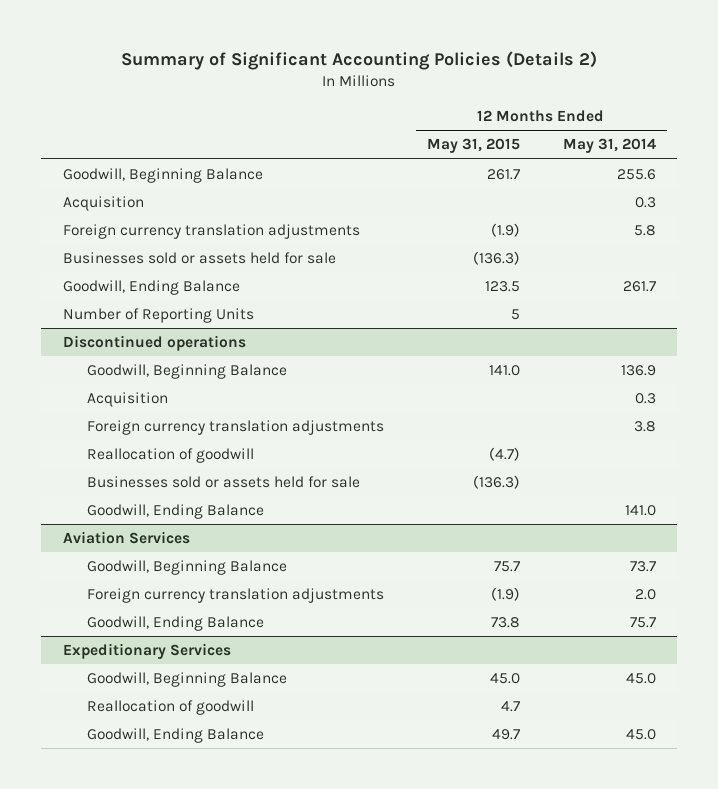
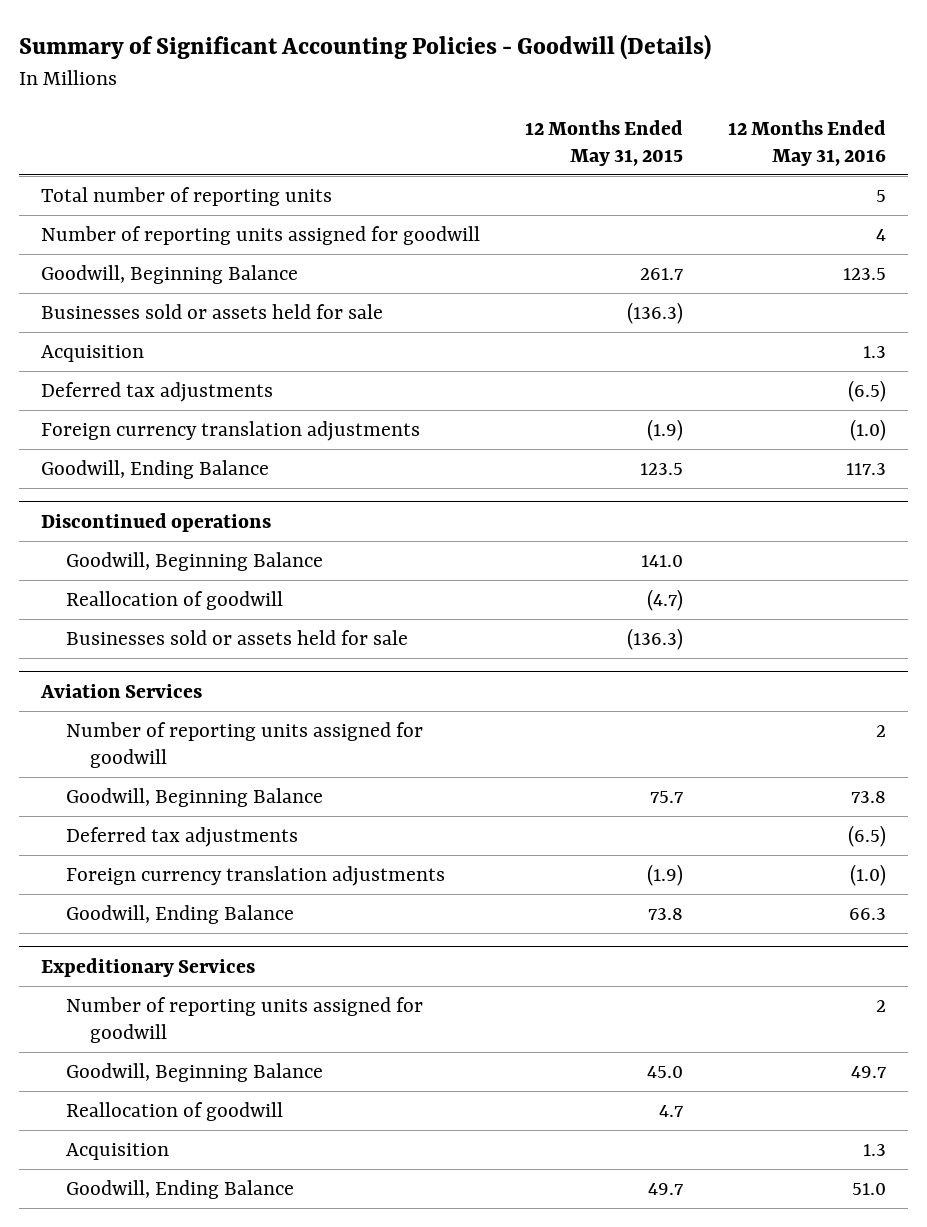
[121,51,598,71] Summary of Significant Accounting Policies (Details 2) -> [18,34,711,61] Summary of Significant Accounting Policies - Goodwill (Details)
[562,138,656,154] May 31, 2014 -> none
none -> [727,119,886,166] 12 Months Ended May 31, 2016
none -> [40,187,332,207] Total number of reporting units
none -> [40,226,480,246] Number of reporting units assigned for goodwill
[62,252,336,265] Businesses sold or assets held for sale -> [40,304,383,320] Businesses sold or assets held for sale
none -> [40,382,273,403] Deferred tax adjustments
[62,308,254,324] Number of Reporting Units -> none
[86,392,168,408] Acquisition -> none
[86,420,384,436] Foreign currency translation adjustments -> none
[86,504,264,520] Goodwill, Ending Balance -> none
none -> [65,722,423,769] Number of reporting units assigned for goodwill
none -> [65,827,298,848] Deferred tax adjustments
none -> [65,997,423,1044] Number of reporting units assigned for goodwill
none -> [65,1143,169,1161] Acquisition

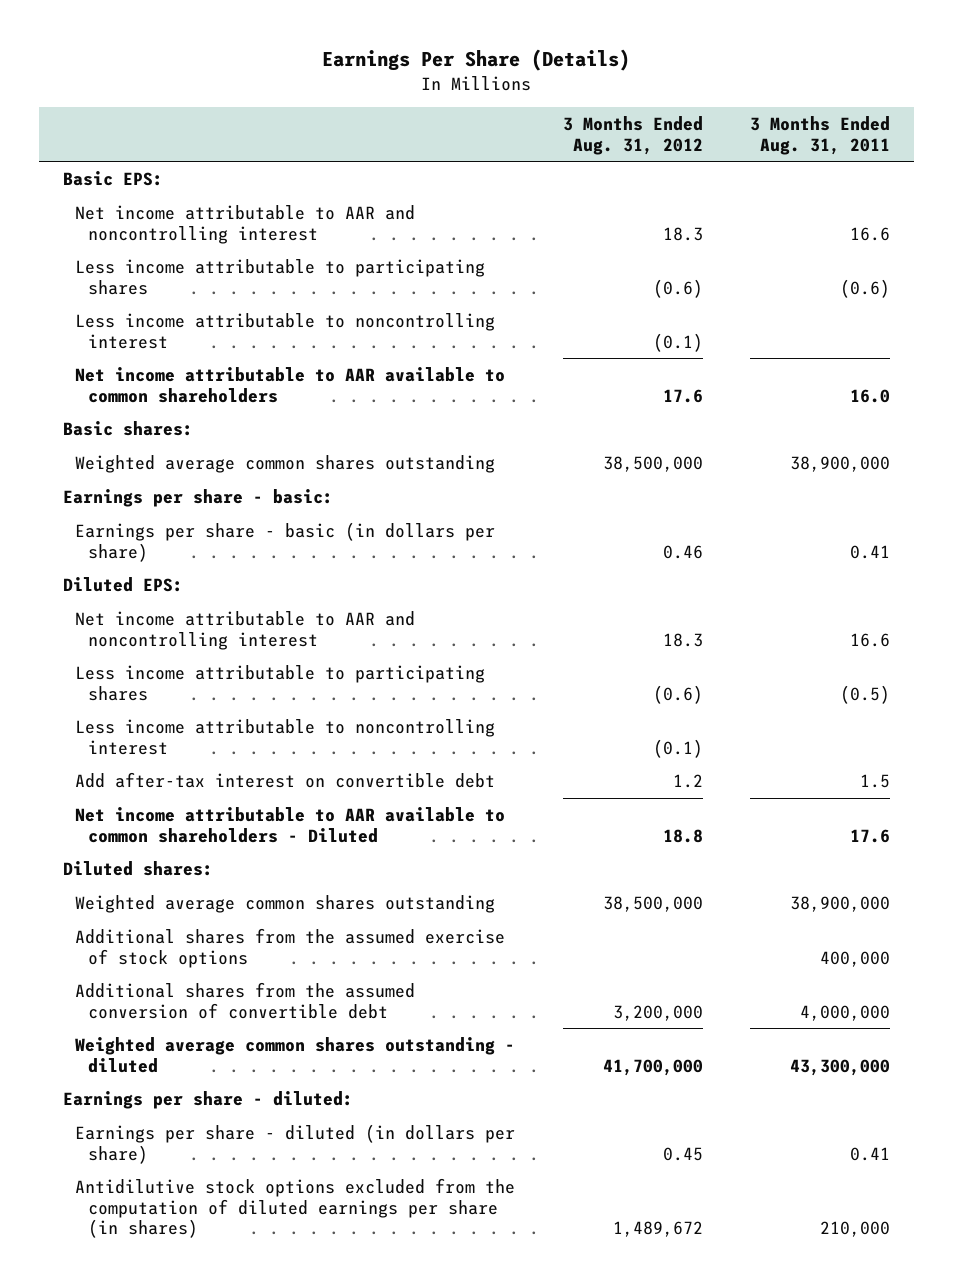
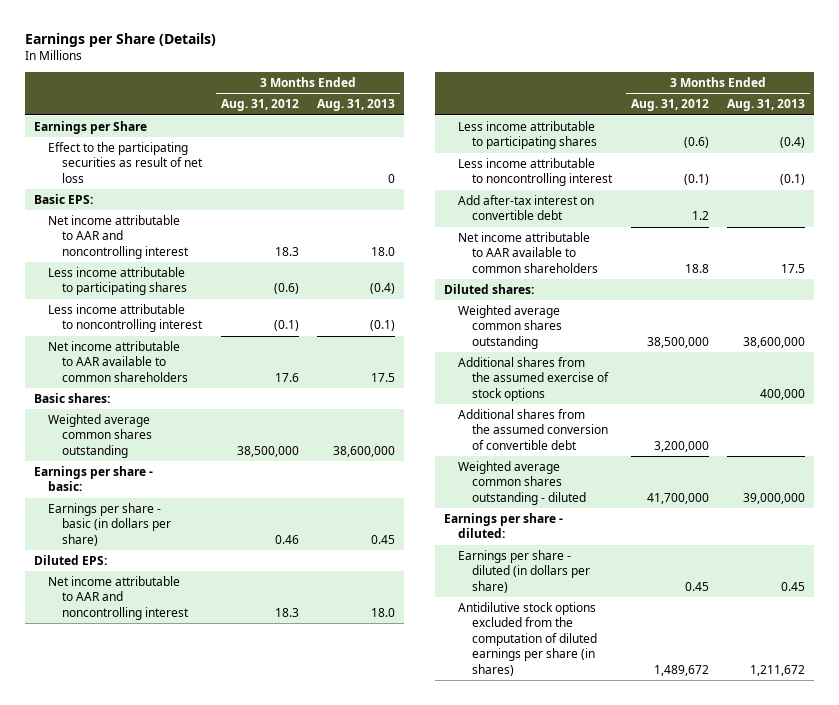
[322,49,631,72] Earnings Per Share (Details) -> [24,32,216,47] Earnings per Share (Details)
[750,115,891,155] 3 Months Ended Aug. 31, 2011 -> none
none -> [317,99,396,112] Aug. 31, 2013
none -> [33,120,147,134] Earnings per Share
none -> [48,141,204,183] Effect to the participating securities as result of net loss
[75,806,506,843] Net income attributable to AAR available to common shareholders - Diluted -> [458,231,599,273] Net income attributable to AAR available to common shareholders

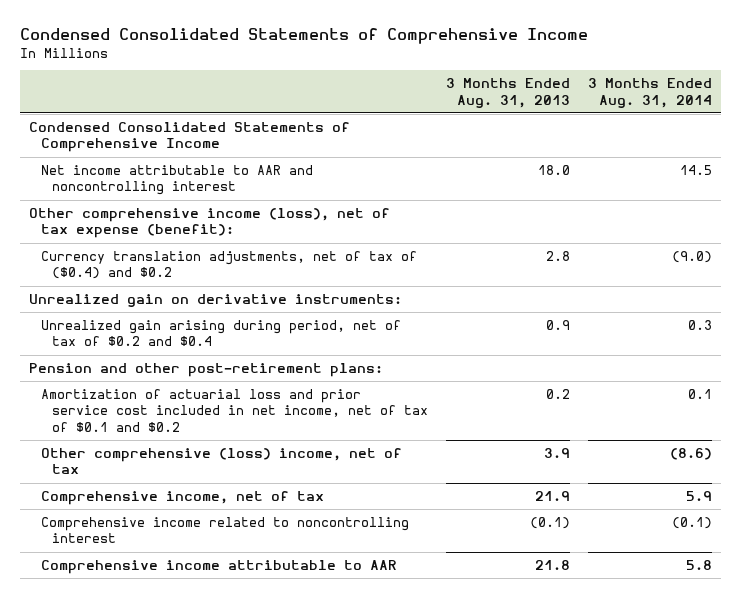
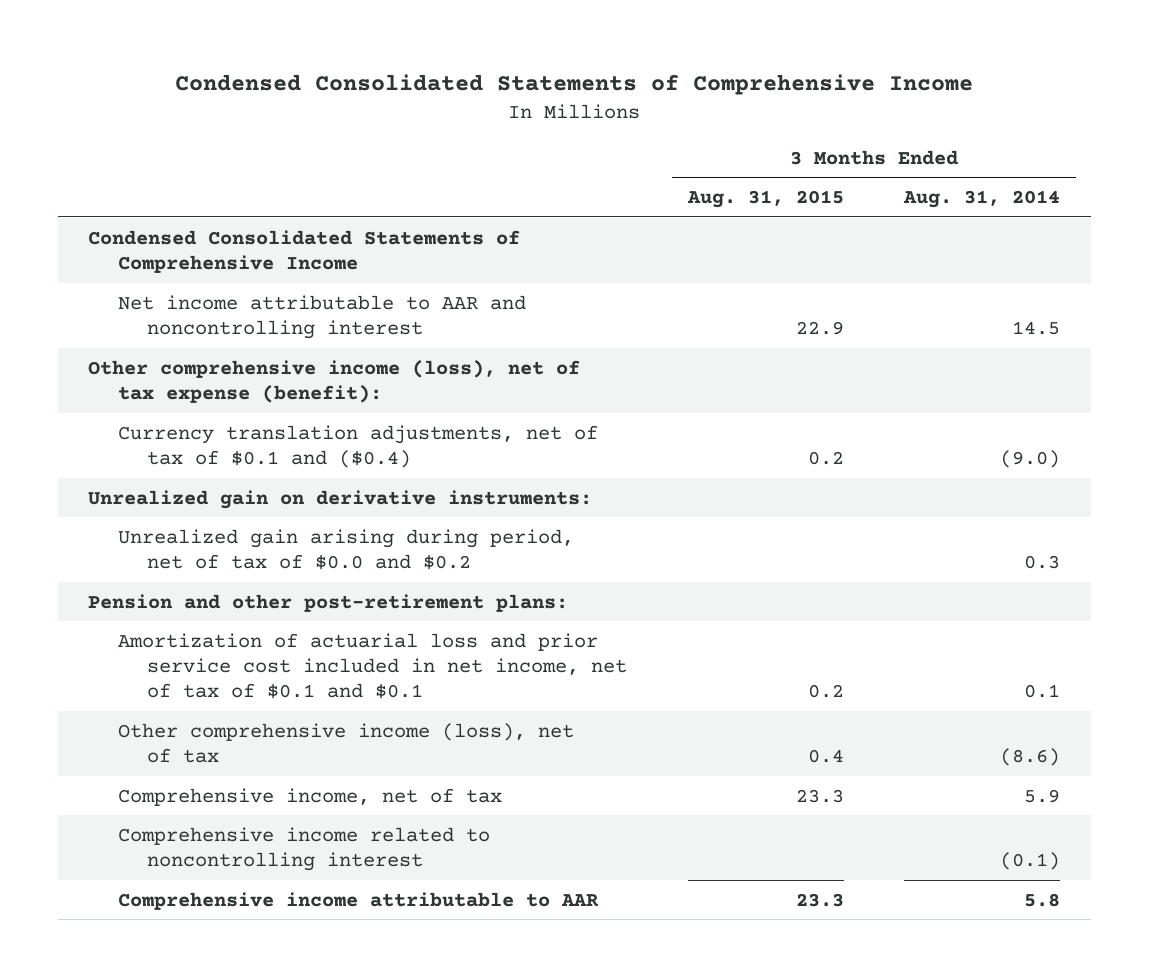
[446,78,571,108] 3 Months Ended Aug. 31, 2013 -> none
none -> [686,190,844,209] Aug. 31, 2015
[40,251,417,280] Currency translation adjustments, net of tax of ($0.4) and $0.2 -> [117,424,598,468] Currency translation adjustments, net of tax of $0.1 and ($0.4)
[40,320,401,347] Unrealized gain arising during period, net of tax of $0.2 and $0.4 -> [117,528,574,570] Unrealized gain arising during period, net of tax of $0.0 and $0.2
[40,389,429,432] Amortization of actuarial loss and prior service cost included in net income, net of tax of $0.1 and $0.2 -> [117,632,627,700] Amortization of actuarial loss and prior service cost included in net income, net of tax of $0.1 and $0.1
[40,448,402,475] Other comprehensive (loss) income, net of tax -> [117,722,574,763] Other comprehensive income (loss), net of tax

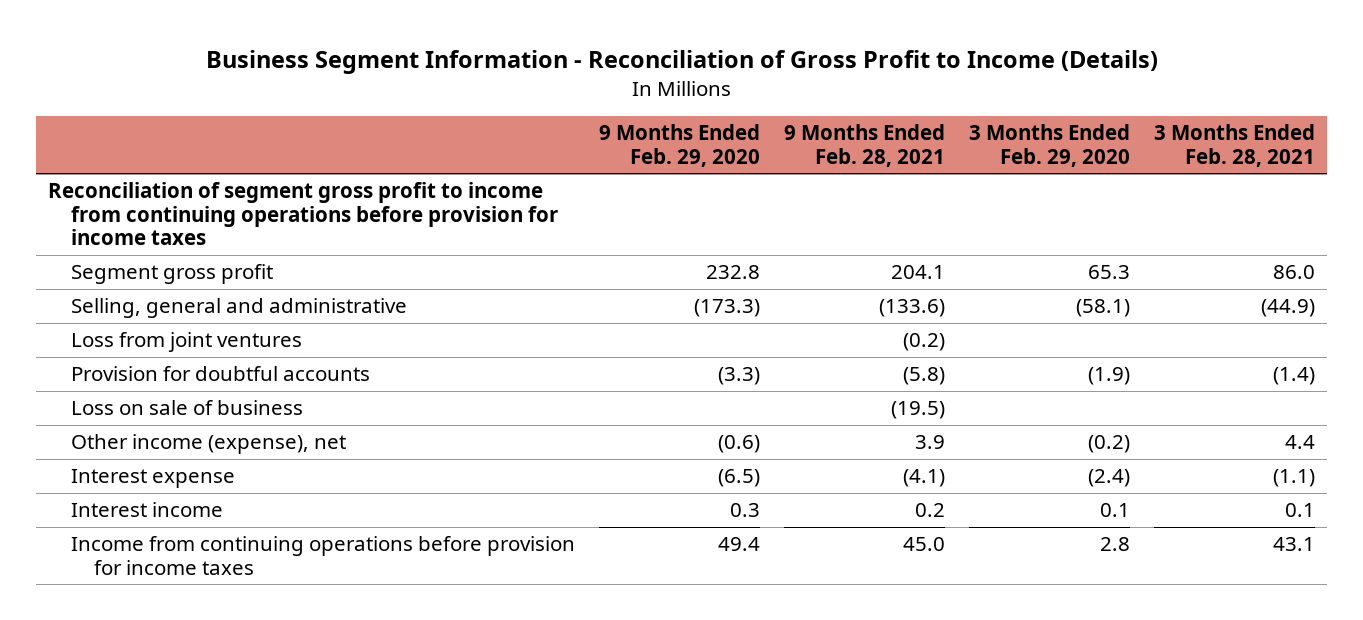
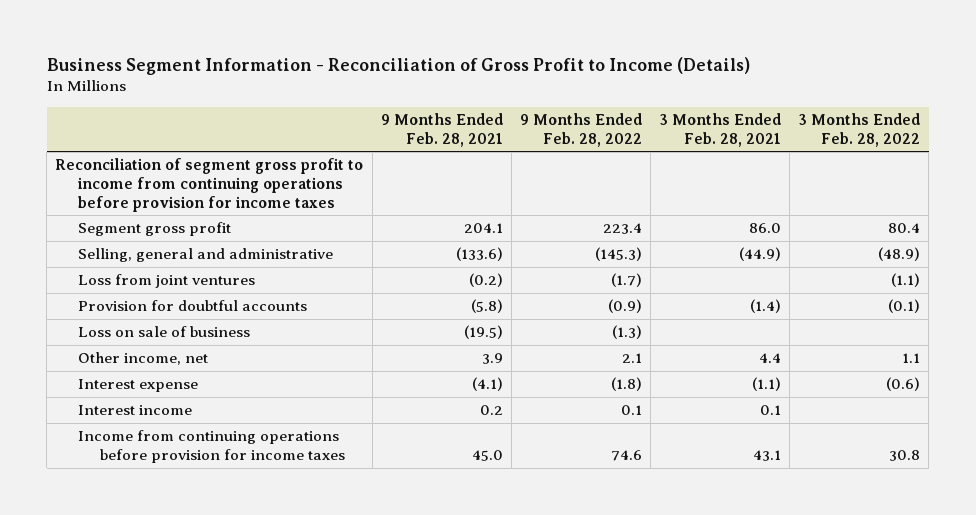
[598,124,760,167] 9 Months Ended Feb. 29, 2020 -> none
[968,124,1130,167] 3 Months Ended Feb. 29, 2020 -> none
none -> [519,112,642,147] 9 Months Ended Feb. 28, 2022
none -> [798,112,921,147] 3 Months Ended Feb. 28, 2022
[70,434,346,455] Other income (expense), net -> [77,352,208,366] Other income, net

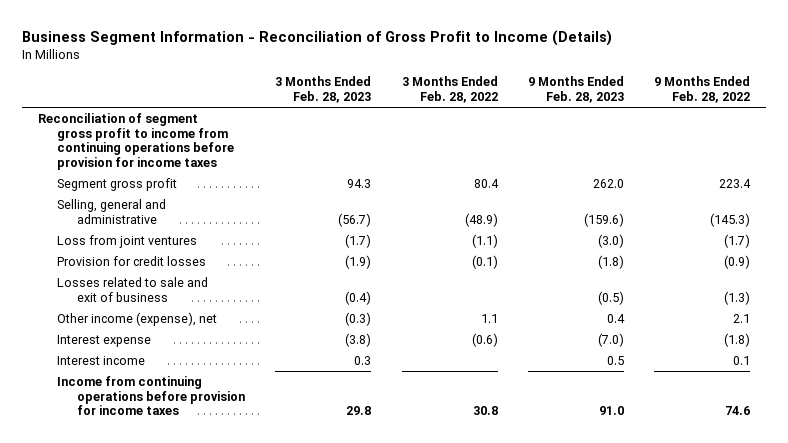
[380,112,503,147] 9 Months Ended Feb. 28, 2021 -> none
[658,112,781,147] 3 Months Ended Feb. 28, 2021 -> none
none -> [275,76,372,104] 3 Months Ended Feb. 28, 2023
none -> [528,76,625,104] 9 Months Ended Feb. 28, 2023
[77,300,307,312] Provision for doubtful accounts -> [57,256,207,267] Provision for credit losses
[77,326,250,338] Loss on sale of business -> [57,277,209,302] Losses related to sale and exit of business
[77,352,208,366] Other income, net -> [57,312,218,327] Other income (expense), net

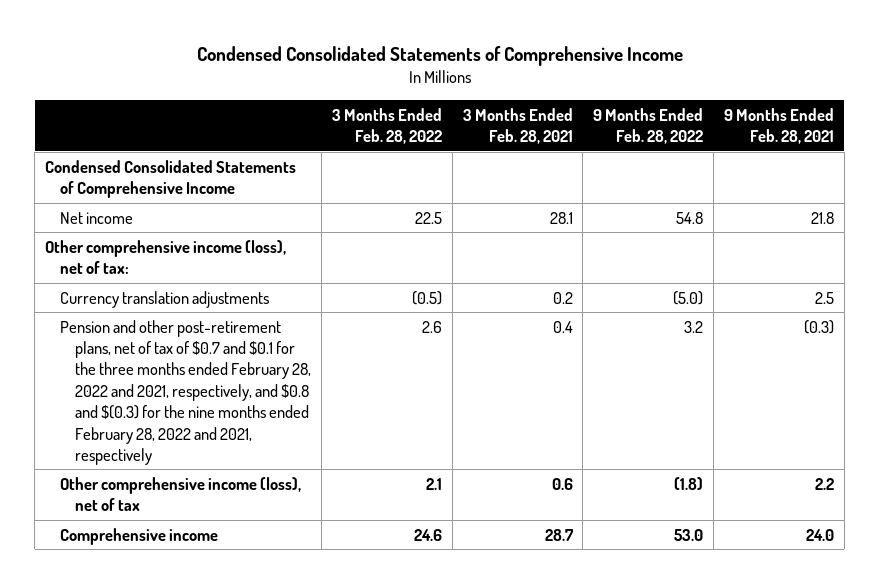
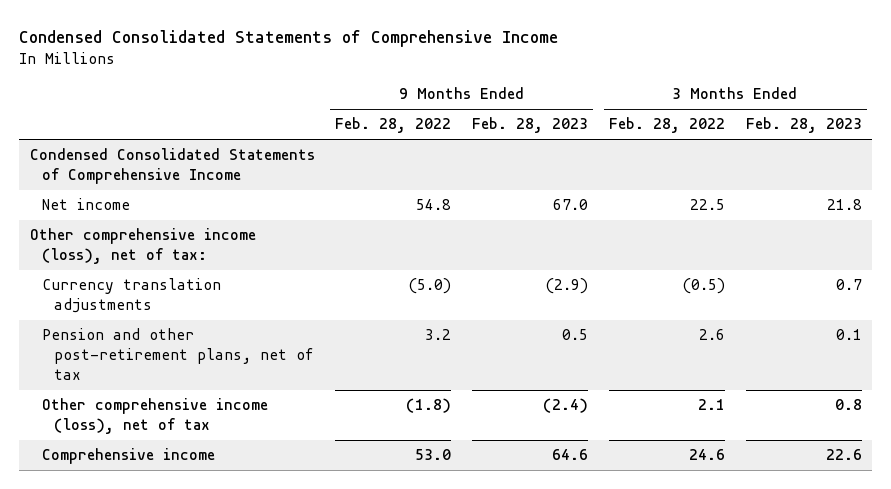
[462,107,573,145] 3 Months Ended Feb. 28, 2021 -> none
[723,107,834,145] 9 Months Ended Feb. 28, 2021 -> none
none -> [472,117,589,134] Feb. 28, 2023
none -> [745,117,862,134] Feb. 28, 2023
[60,319,312,465] Pension and other post-retirement plans, net of tax of $0.7 and $0.1 for the three months ended February 28, 2022 and 2021, respectively, and $0.8 and $(0.3) for the nine months ended February 28, 2022 and 2021, respectively -> [41,328,315,380] Pension and other post-retirement plans, net of tax

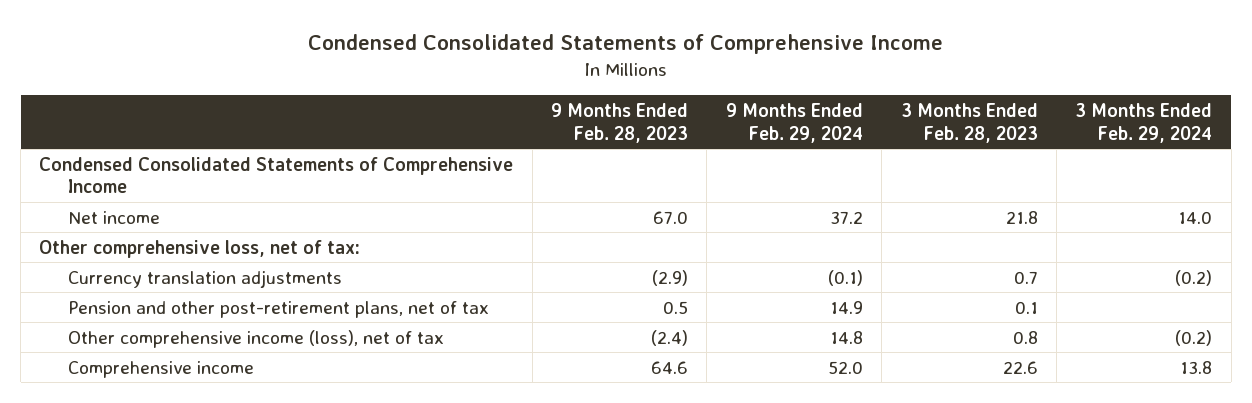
[335,117,452,134] Feb. 28, 2022 -> none
[608,117,725,134] Feb. 28, 2022 -> none
none -> [725,103,863,143] 9 Months Ended Feb. 29, 2024
none -> [1075,103,1213,143] 3 Months Ended Feb. 29, 2024
[29,228,256,265] Other comprehensive income (loss), net of tax: -> [39,239,361,258] Other comprehensive loss, net of tax:

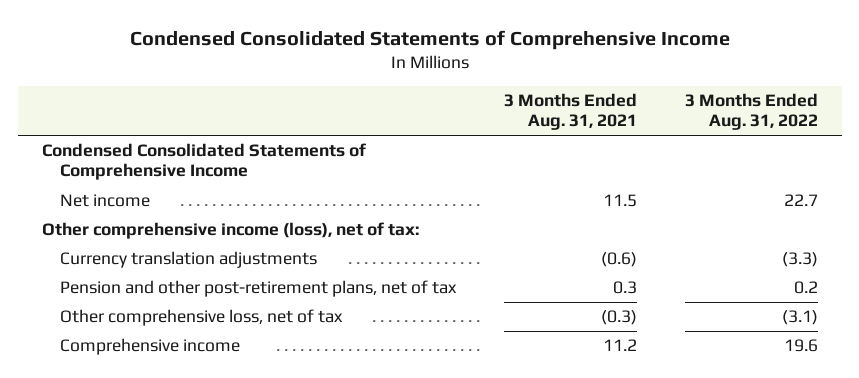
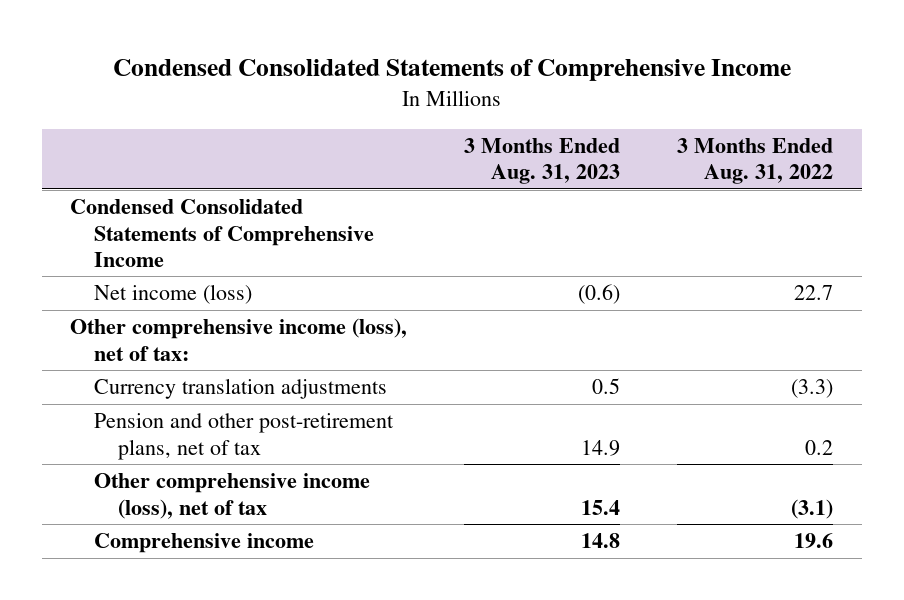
[504,93,638,131] 3 Months Ended Aug. 31, 2021 -> none
none -> [464,137,621,185] 3 Months Ended Aug. 31, 2023
[60,194,151,208] Net income -> [94,284,253,305] Net income (loss)
[60,309,344,327] Other comprehensive loss, net of tax -> [94,473,371,519] Other comprehensive income (loss), net of tax

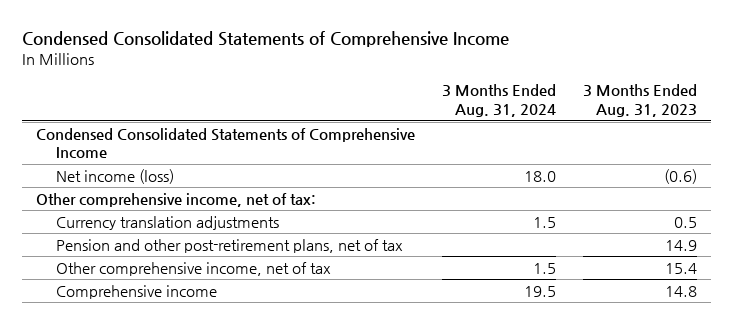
[677,137,834,185] 3 Months Ended Aug. 31, 2022 -> none
none -> [441,84,556,117] 3 Months Ended Aug. 31, 2024
[70,318,408,361] Other comprehensive income (loss), net of tax: -> [35,192,316,207] Other comprehensive income, net of tax:
[94,473,371,519] Other comprehensive income (loss), net of tax -> [56,261,332,276] Other comprehensive income, net of tax

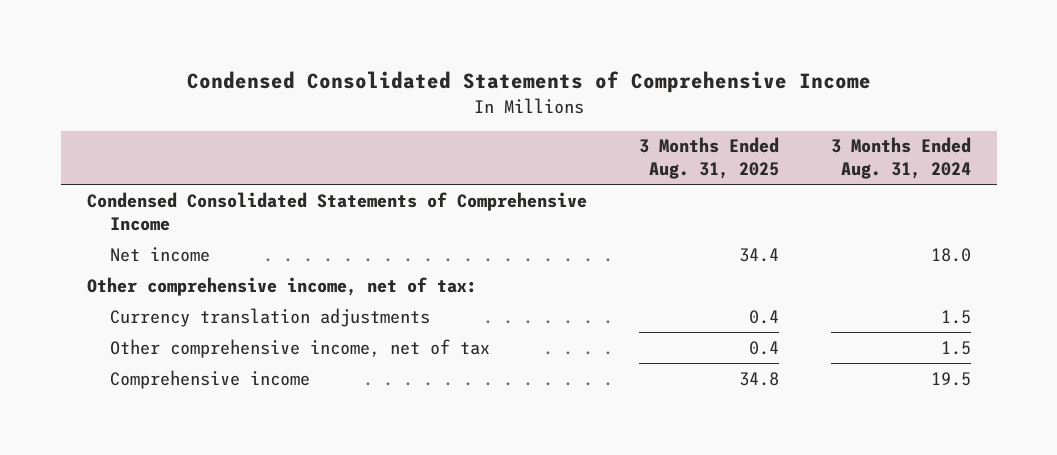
[583,84,698,117] 3 Months Ended Aug. 31, 2023 -> none
none -> [638,137,779,180] 3 Months Ended Aug. 31, 2025
[56,168,175,184] Net income (loss) -> [109,246,210,262] Net income
[56,238,404,253] Pension and other post-retirement plans, net of tax -> none

